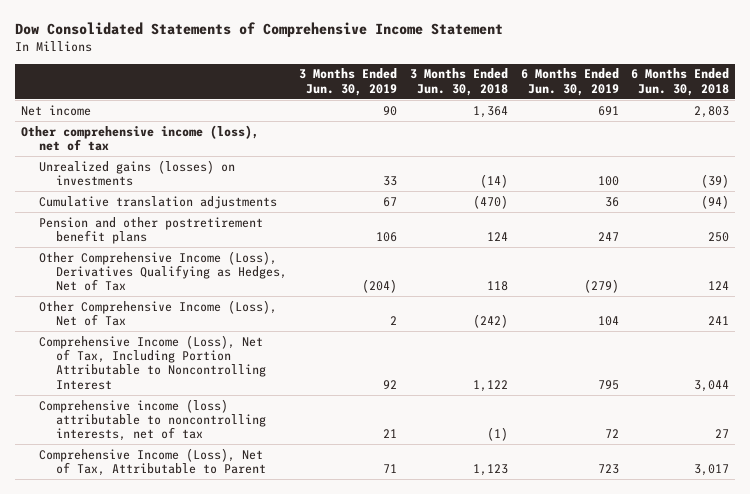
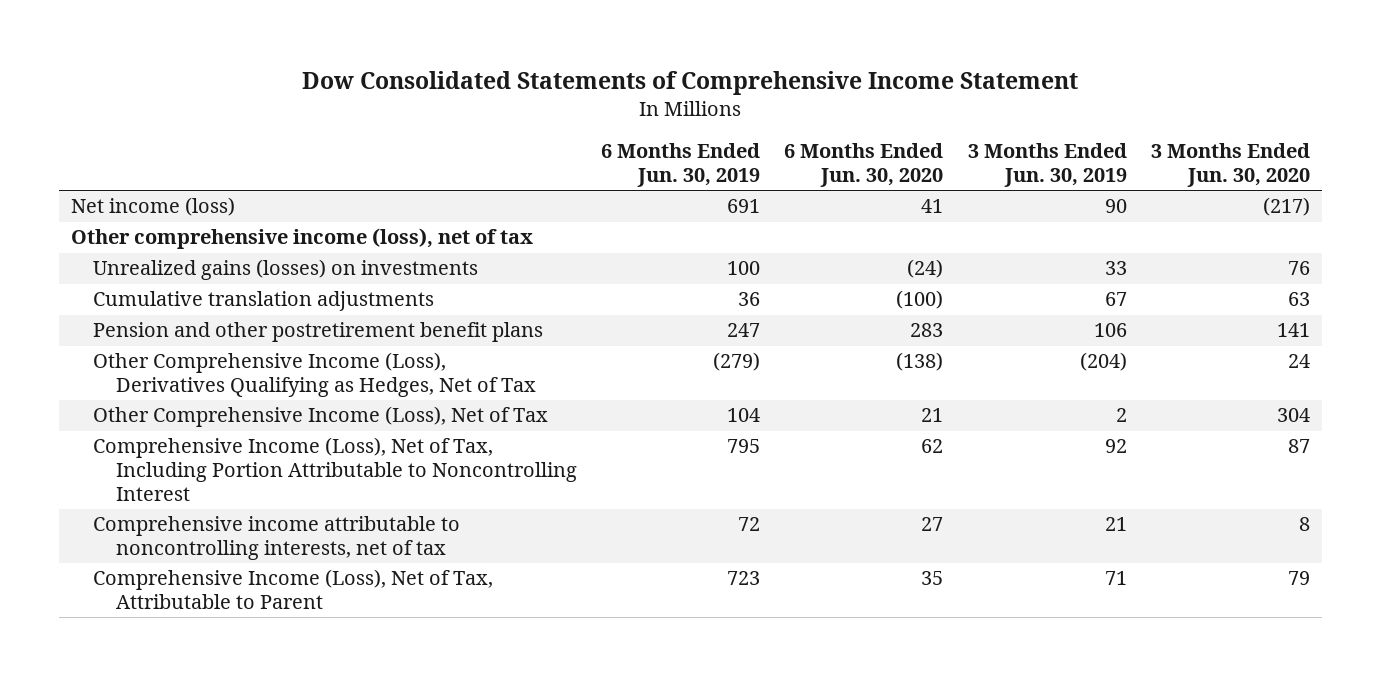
[410,68,509,96] 3 Months Ended Jun. 30, 2018 -> none
[631,68,730,96] 6 Months Ended Jun. 30, 2018 -> none
none -> [784,143,944,188] 6 Months Ended Jun. 30, 2020
none -> [1151,143,1311,188] 3 Months Ended Jun. 30, 2020
[21,104,92,116] Net income -> [70,197,235,217] Net income (loss)
[38,398,266,442] Comprehensive income (loss) attributable to noncontrolling interests, net of tax -> [93,516,461,560] Comprehensive income attributable to noncontrolling interests, net of tax

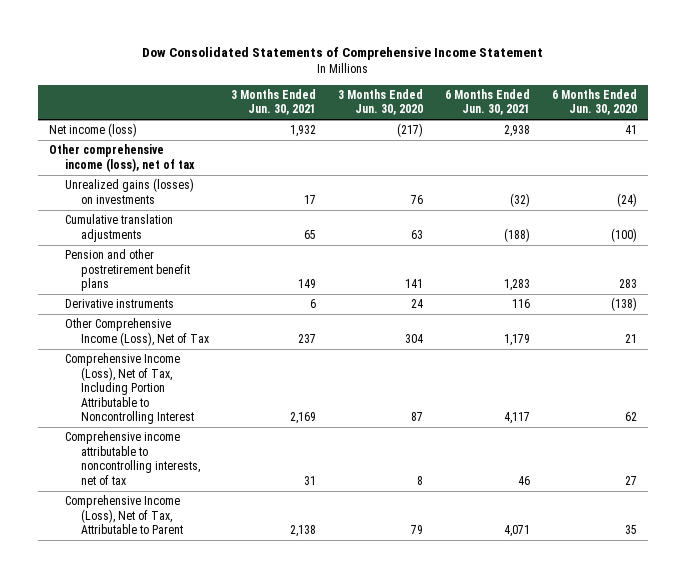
[600,143,760,188] 6 Months Ended Jun. 30, 2019 -> none
[967,143,1127,188] 3 Months Ended Jun. 30, 2019 -> none
none -> [230,88,316,116] 3 Months Ended Jun. 30, 2021
none -> [444,88,530,116] 6 Months Ended Jun. 30, 2021
[93,352,536,397] Other Comprehensive Income (Loss), Derivatives Qualifying as Hedges, Net of Tax -> [65,299,175,309] Derivative instruments

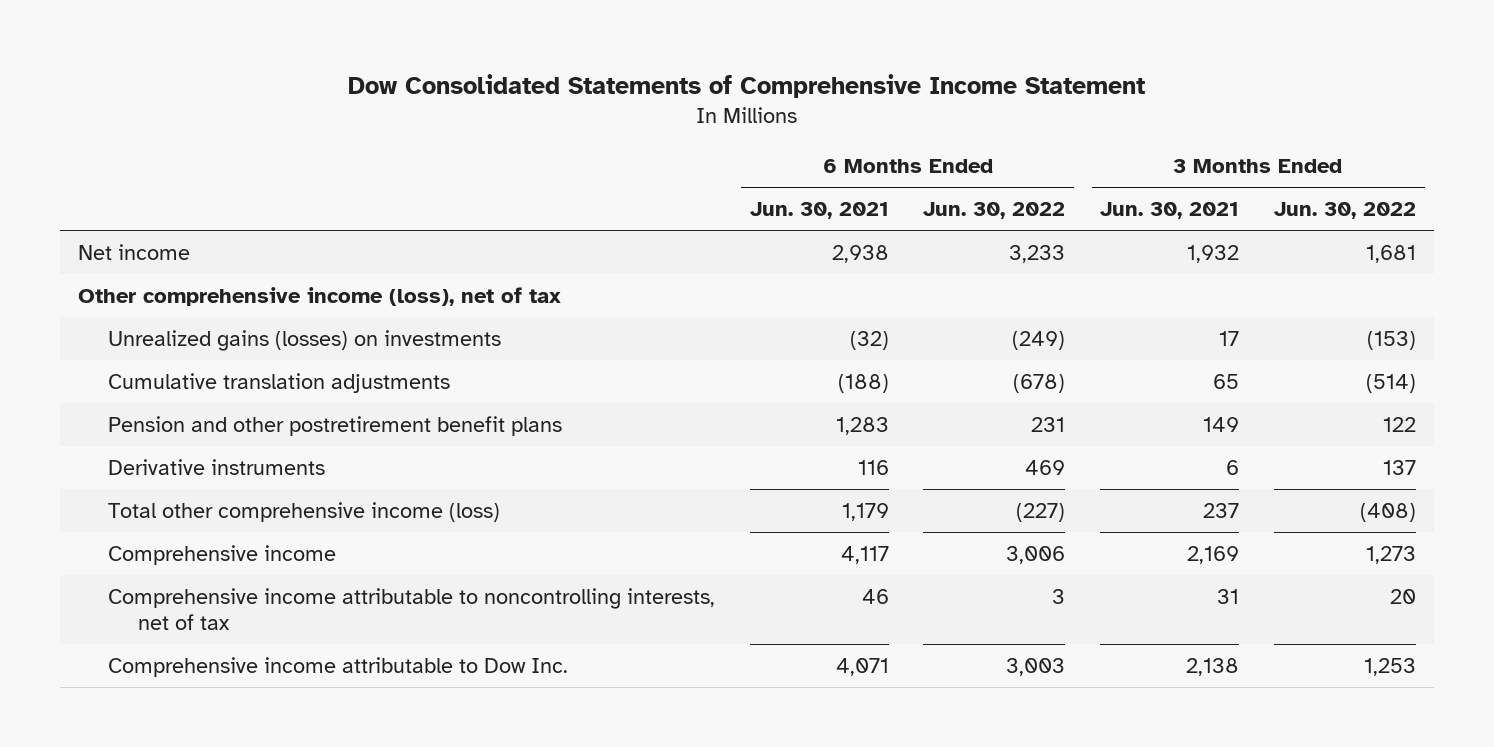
[337,88,423,116] 3 Months Ended Jun. 30, 2020 -> none
[551,88,637,116] 6 Months Ended Jun. 30, 2020 -> none
none -> [923,202,1066,220] Jun. 30, 2022
none -> [1274,202,1417,220] Jun. 30, 2022
[49,123,138,138] Net income (loss) -> [77,243,190,260] Net income
[65,318,209,346] Other Comprehensive Income (Loss), Net of Tax -> [107,501,500,522] Total other comprehensive income (loss)
[65,353,194,425] Comprehensive Income (Loss), Net of Tax, Including Portion Attributable to Noncontrolling Interest -> [107,544,336,565] Comprehensive income
[65,495,183,535] Comprehensive Income (Loss), Net of Tax, Attributable to Parent -> [107,656,568,677] Comprehensive income attributable to Dow Inc.

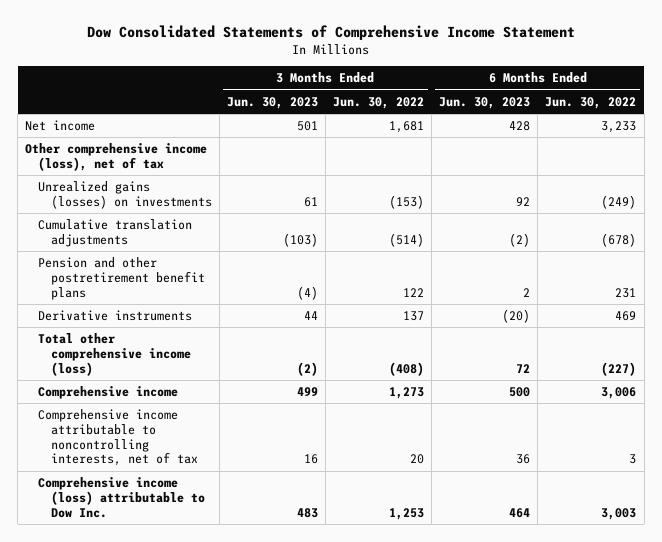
[749,202,889,220] Jun. 30, 2021 -> none
[1100,202,1240,220] Jun. 30, 2021 -> none
none -> [226,96,318,109] Jun. 30, 2023
none -> [439,96,531,109] Jun. 30, 2023
[107,656,568,677] Comprehensive income attributable to Dow Inc. -> [37,477,205,518] Comprehensive income (loss) attributable to Dow Inc.

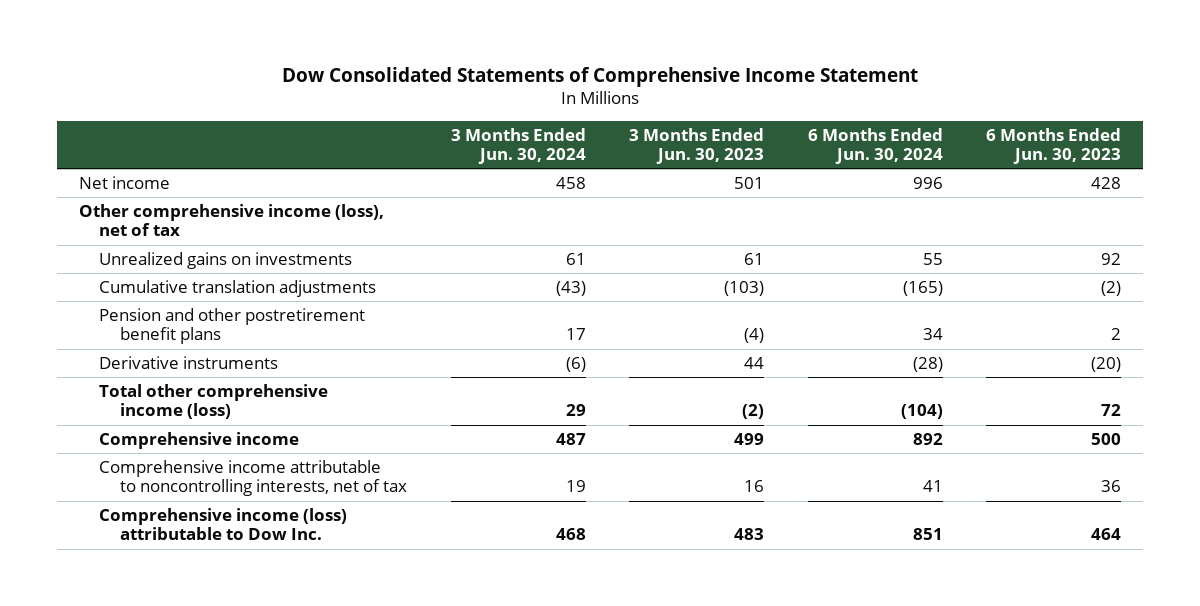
[332,96,424,109] Jun. 30, 2022 -> none
[545,96,637,109] Jun. 30, 2022 -> none
none -> [450,127,586,165] 3 Months Ended Jun. 30, 2024
none -> [807,127,943,165] 6 Months Ended Jun. 30, 2024
[37,181,212,209] Unrealized gains (losses) on investments -> [99,251,353,269] Unrealized gains on investments

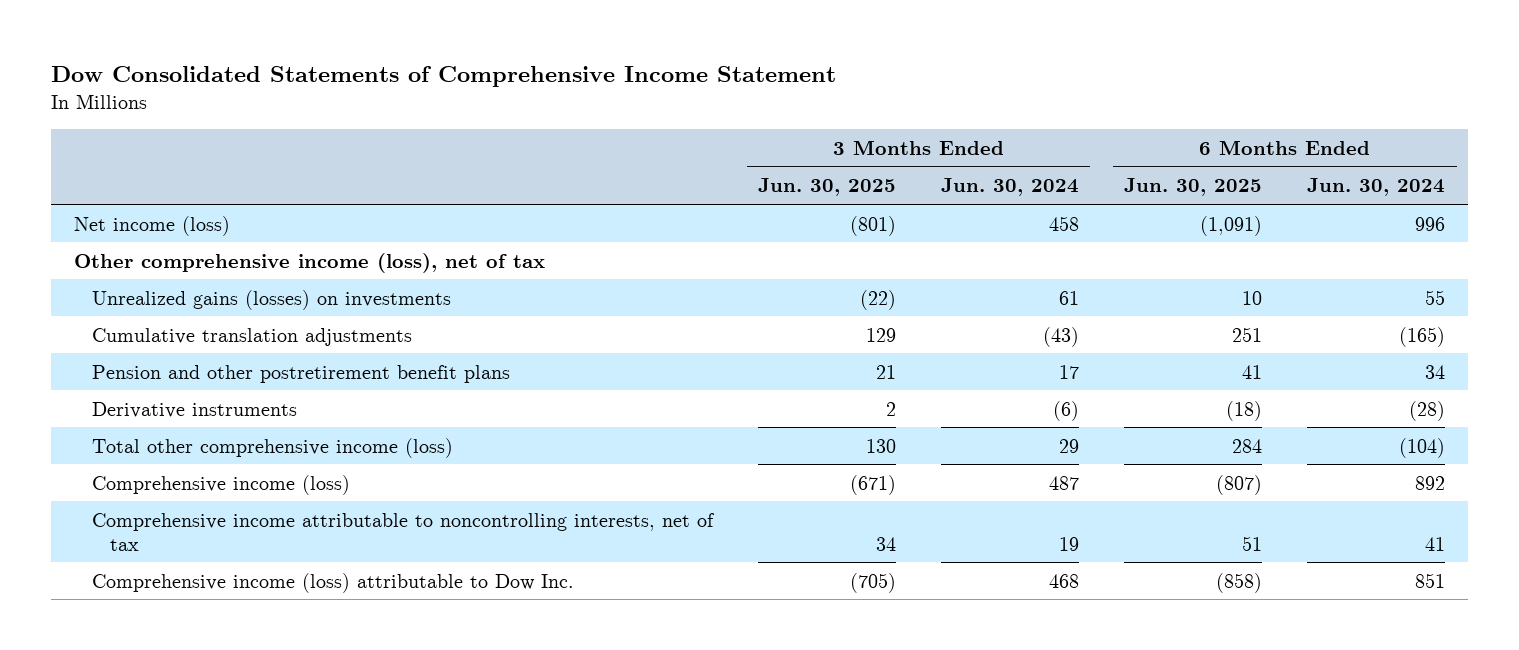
[629,127,765,165] 3 Months Ended Jun. 30, 2023 -> none
[986,127,1122,165] 6 Months Ended Jun. 30, 2023 -> none
none -> [758,178,897,197] Jun. 30, 2025
none -> [1124,178,1263,197] Jun. 30, 2025
[78,175,170,189] Net income -> [73,215,230,236] Net income (loss)
[99,251,353,269] Unrealized gains on investments -> [92,289,452,310] Unrealized gains (losses) on investments
[99,431,300,449] Comprehensive income -> [92,474,351,495] Comprehensive income (loss)

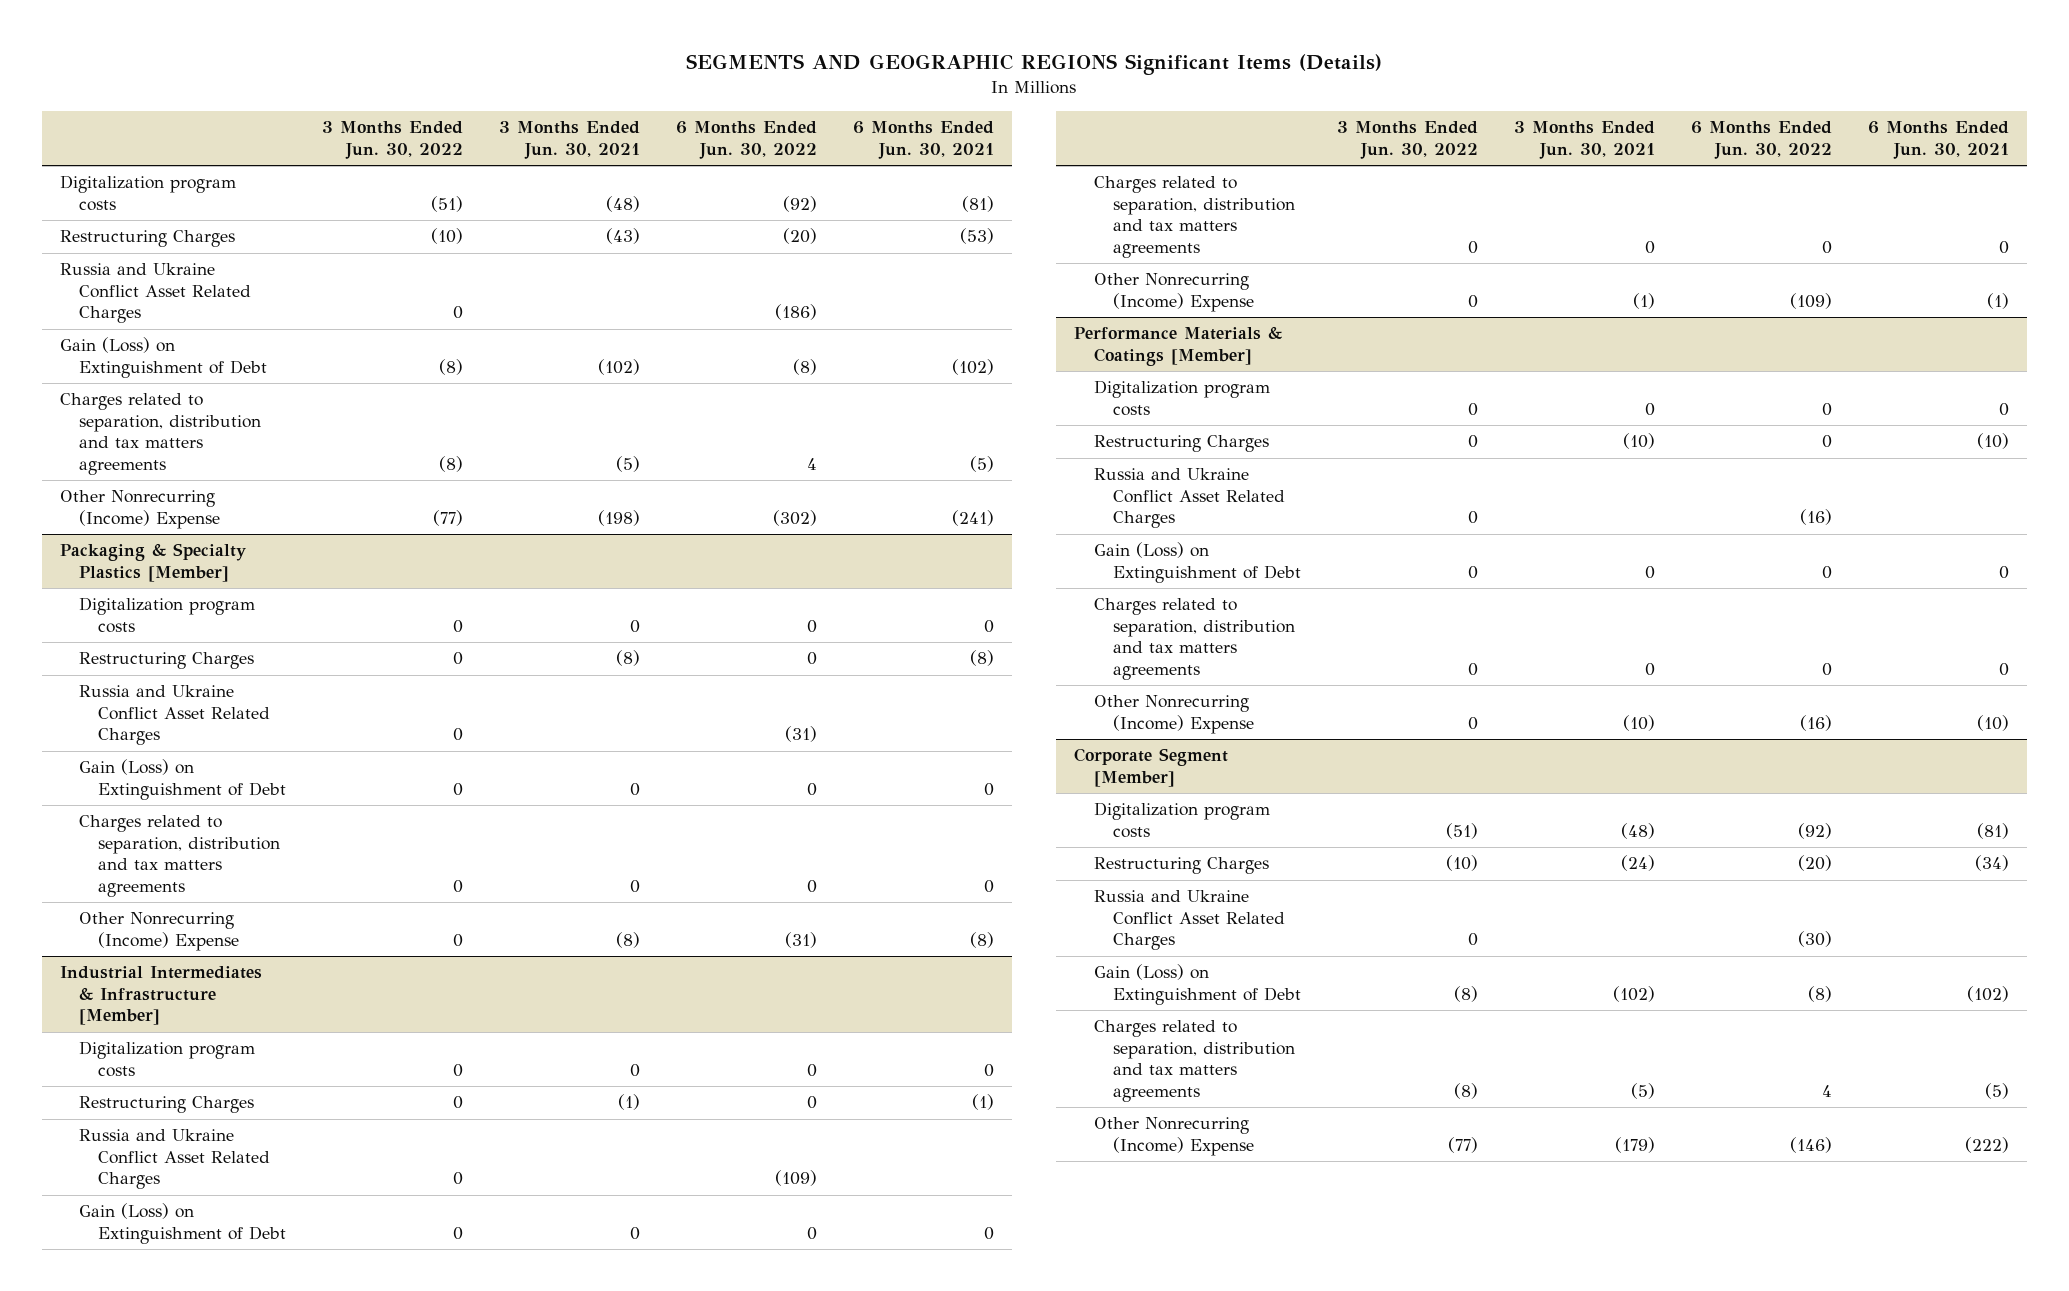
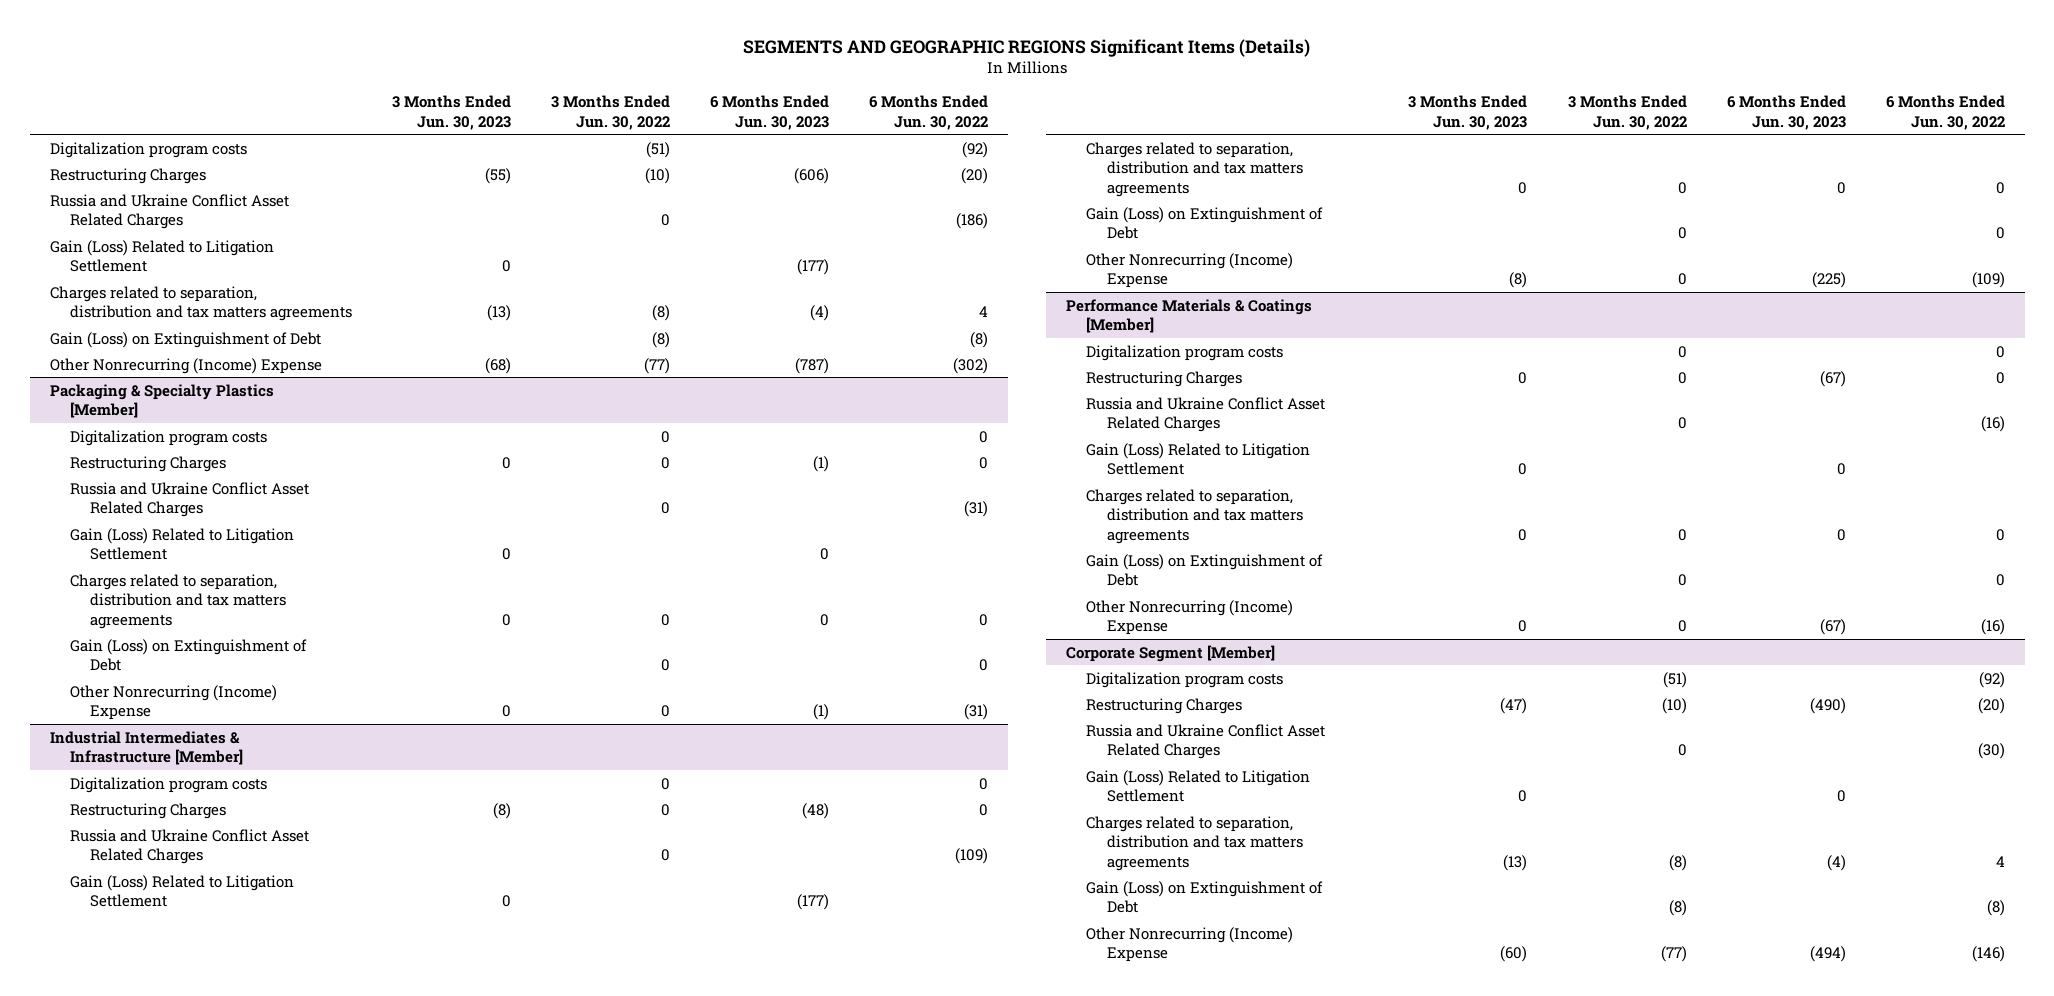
[499,121,641,159] 3 Months Ended Jun. 30, 2021 -> none
[853,121,995,159] 6 Months Ended Jun. 30, 2021 -> none
none -> [391,95,511,130] 3 Months Ended Jun. 30, 2023
none -> [710,95,830,130] 6 Months Ended Jun. 30, 2023
none -> [49,239,274,273] Gain (Loss) Related to Litigation Settlement
[59,337,267,378] Gain (Loss) on Extinguishment of Debt -> [49,331,321,348] Gain (Loss) on Extinguishment of Debt
none -> [69,527,294,561] Gain (Loss) Related to Litigation Settlement
[78,759,287,800] Gain (Loss) on Extinguishment of Debt -> [69,638,307,672] Gain (Loss) on Extinguishment of Debt
none -> [69,874,294,908] Gain (Loss) Related to Litigation Settlement
[78,1203,287,1244] Gain (Loss) on Extinguishment of Debt -> [1086,206,1324,240] Gain (Loss) on Extinguishment of Debt
none -> [1086,442,1311,476] Gain (Loss) Related to Litigation Settlement
[1093,542,1301,583] Gain (Loss) on Extinguishment of Debt -> [1086,553,1324,587] Gain (Loss) on Extinguishment of Debt
none -> [1086,769,1311,803] Gain (Loss) Related to Litigation Settlement
[1093,964,1301,1005] Gain (Loss) on Extinguishment of Debt -> [1086,880,1324,914] Gain (Loss) on Extinguishment of Debt

